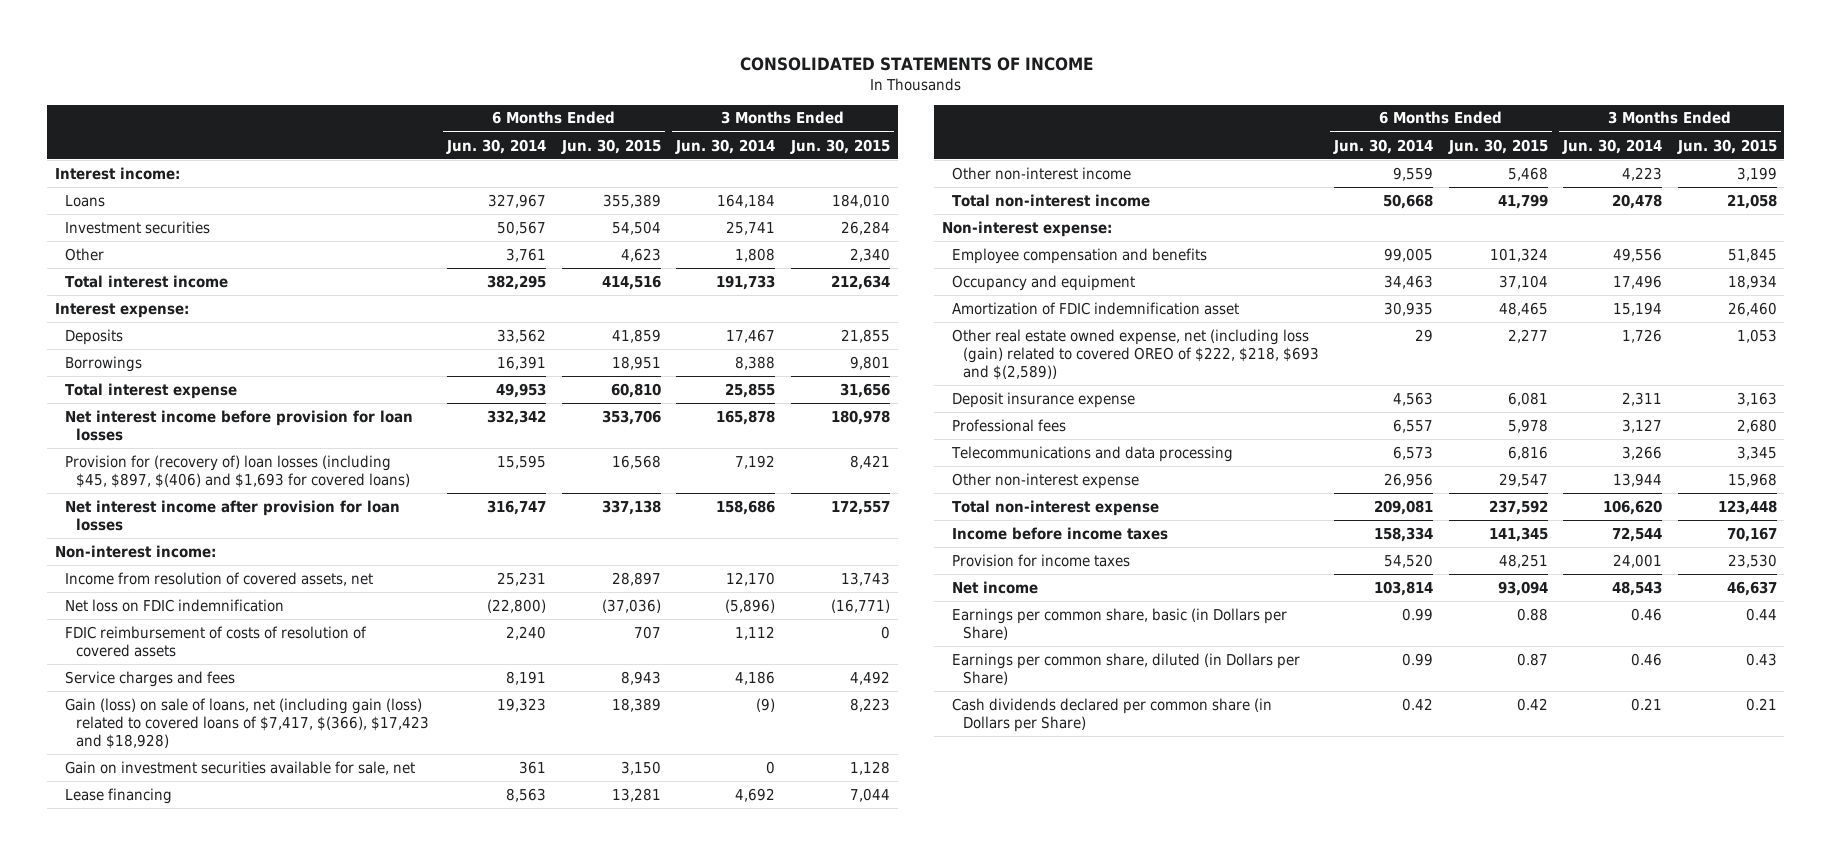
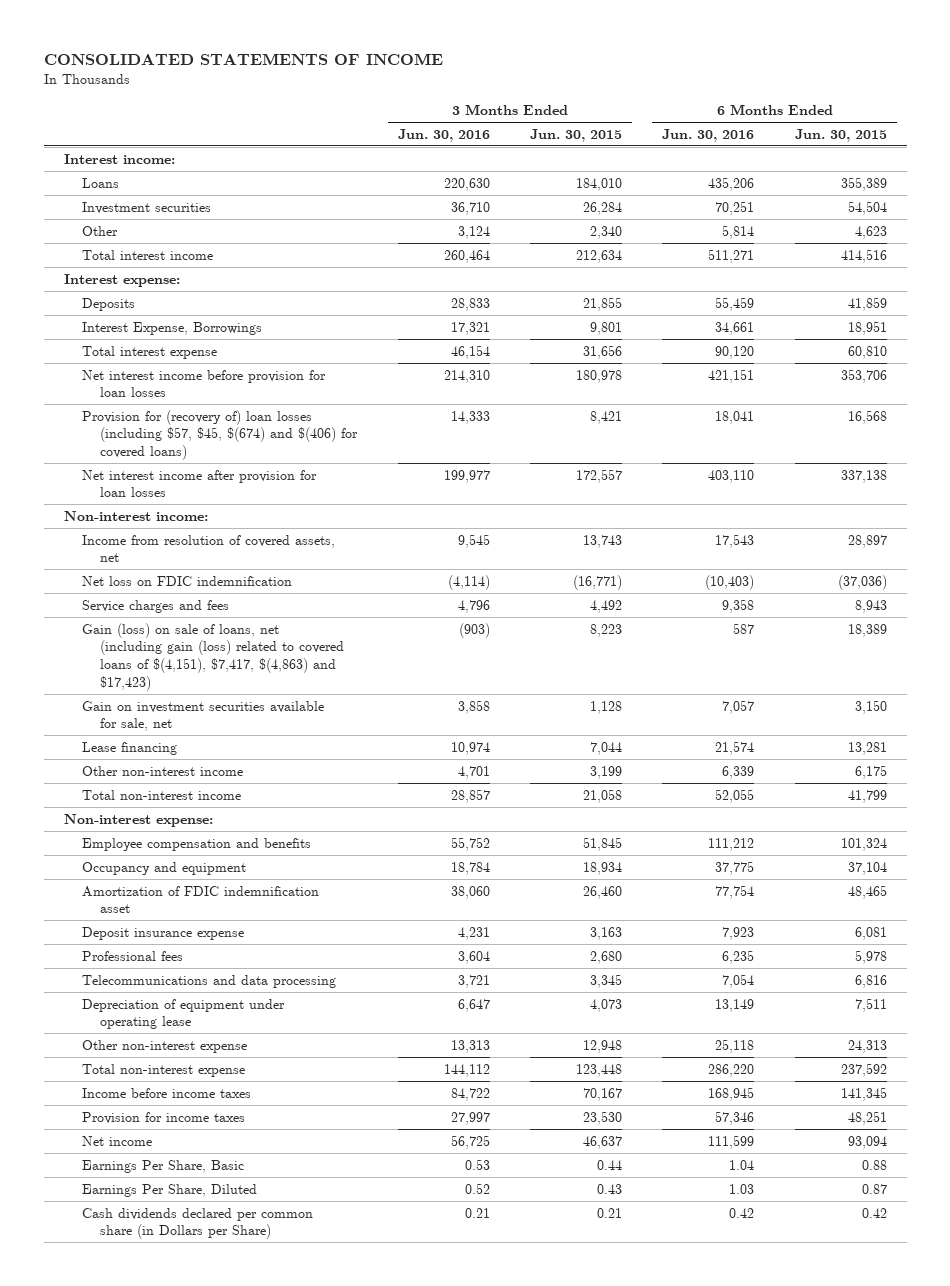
[446,138,547,154] Jun. 30, 2014 -> none
[675,138,776,154] Jun. 30, 2014 -> none
none -> [397,128,490,142] Jun. 30, 2016
none -> [662,128,755,142] Jun. 30, 2016
[65,355,143,372] Borrowings -> [82,321,263,335] Interest Expense, Borrowings
[65,454,410,488] Provision for (recovery of) loan losses (including $45, $897, $(406) and $1,693 for covered loans) -> [82,409,359,461] Provision for (recovery of) loan losses (including $57, $45, $(674) and $(406) for covered loans)
[65,625,368,657] FDIC reimbursement of costs of resolution of covered assets -> none
[65,697,429,749] Gain (loss) on sale of loans, net (including gain (loss) related to covered loans of $7,417, $(366), $17,423 and $18,928) -> [82,622,345,691] Gain (loss) on sale of loans, net (including gain (loss) related to covered loans of $(4,151), $7,417, $(4,863) and $17,423)
[1507,166,1548,181] 5,468 -> [854,764,887,779] 6,175
[952,328,1319,380] Other real estate owned expense, net (including loss (gain) related to covered OREO of $222, $218, $693 and $(2,589)) -> none
none -> [82,998,286,1030] Depreciation of equipment under operating lease
[1498,472,1548,487] 29,547 -> [847,1039,887,1053] 24,313
[1727,472,1777,487] 15,968 -> [583,1039,623,1053] 12,948
[952,607,1288,640] Earnings per common share, basic (in Dollars per Share) -> [82,1159,245,1173] Earnings Per Share, Basic
[952,652,1301,685] Earnings per common share, diluted (in Dollars per Share) -> [82,1183,258,1197] Earnings Per Share, Diluted

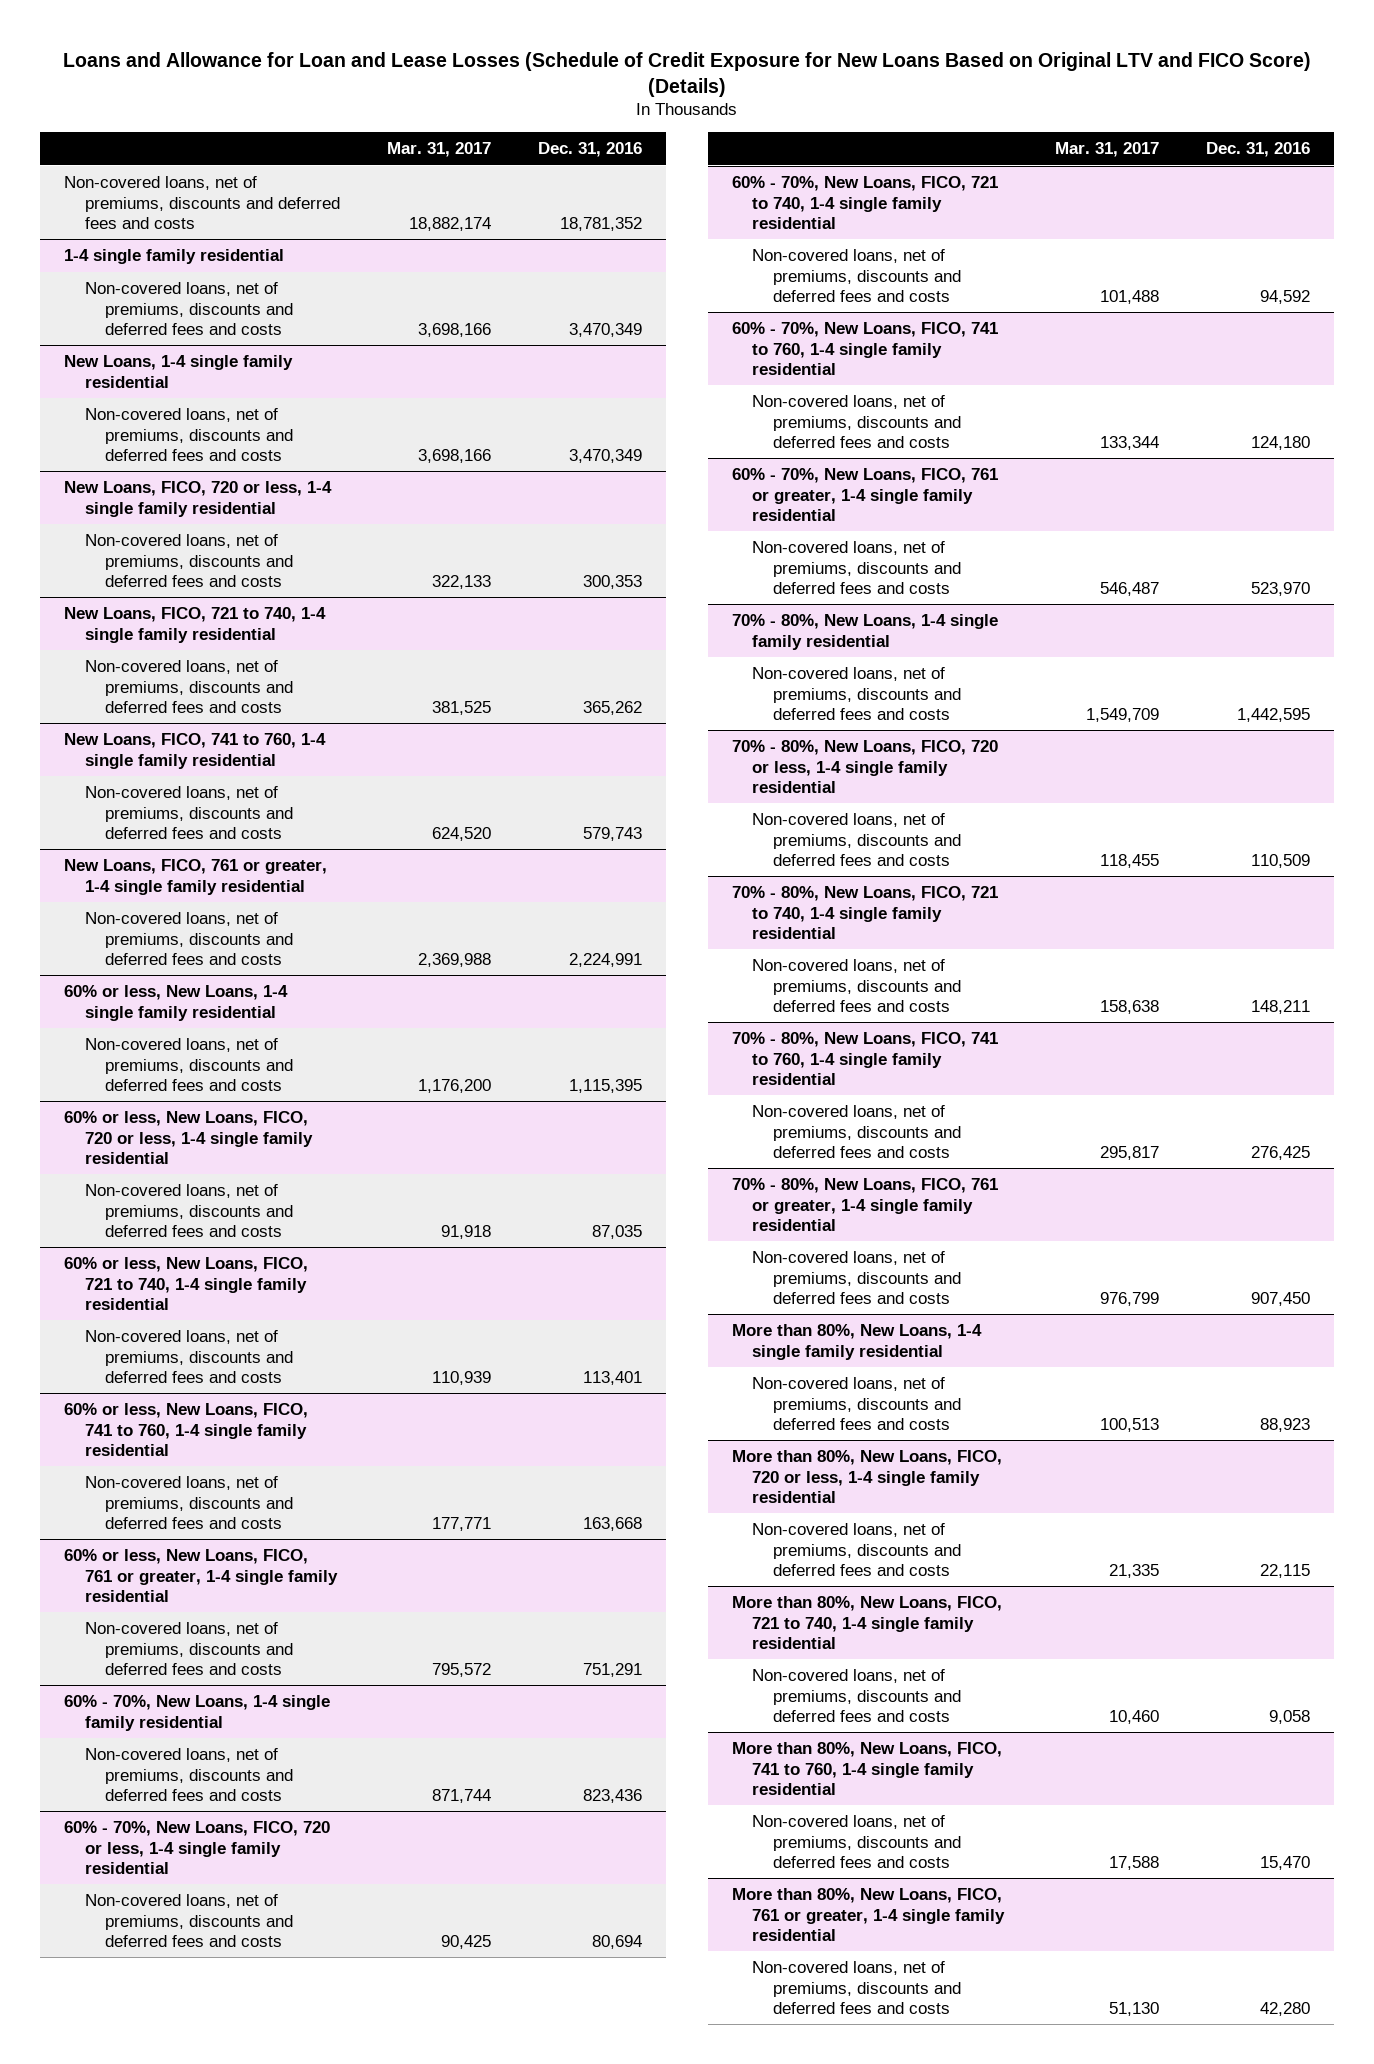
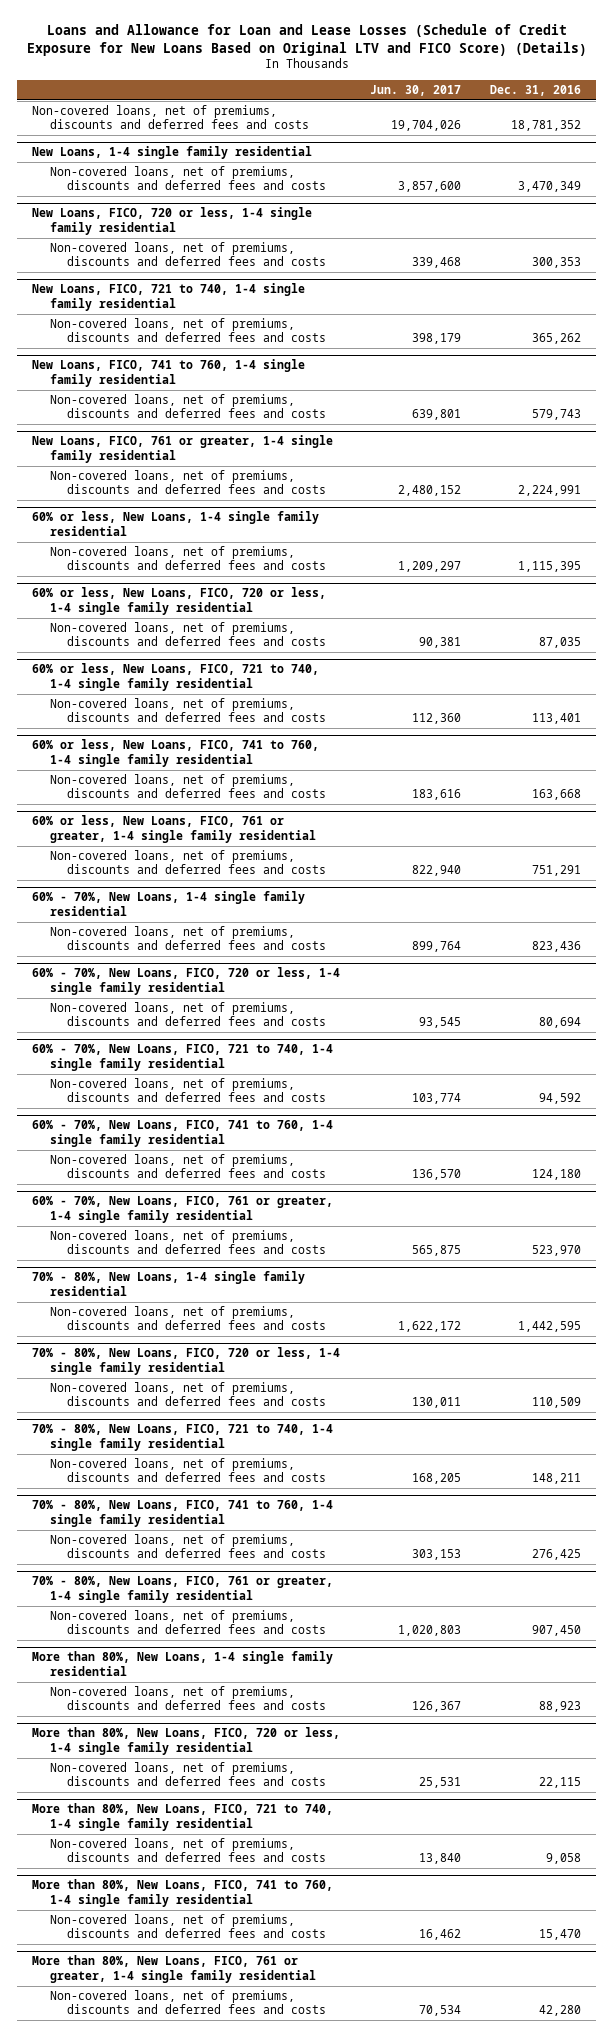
[387,142,492,158] Mar. 31, 2017 -> none
none -> [369,84,461,96] Jun. 30, 2017
[64,249,285,265] 1-4 single family residential -> none
[84,282,294,335] Non-covered loans, net of premiums, discounts and deferred fees and costs -> none

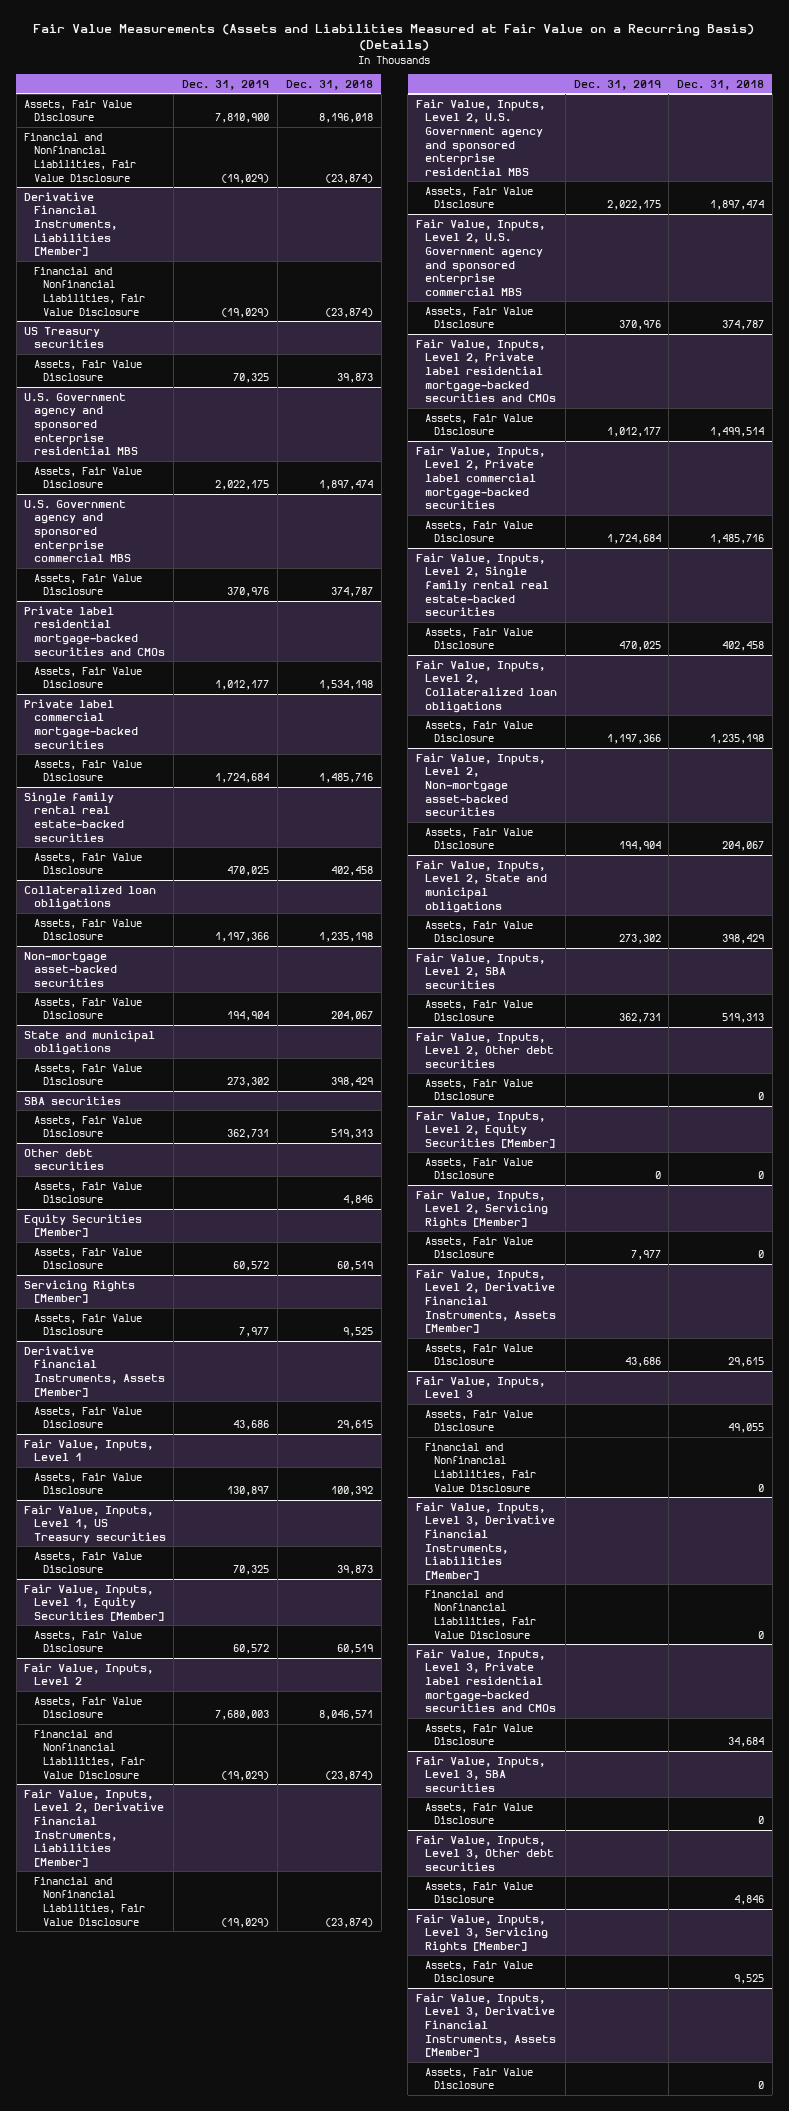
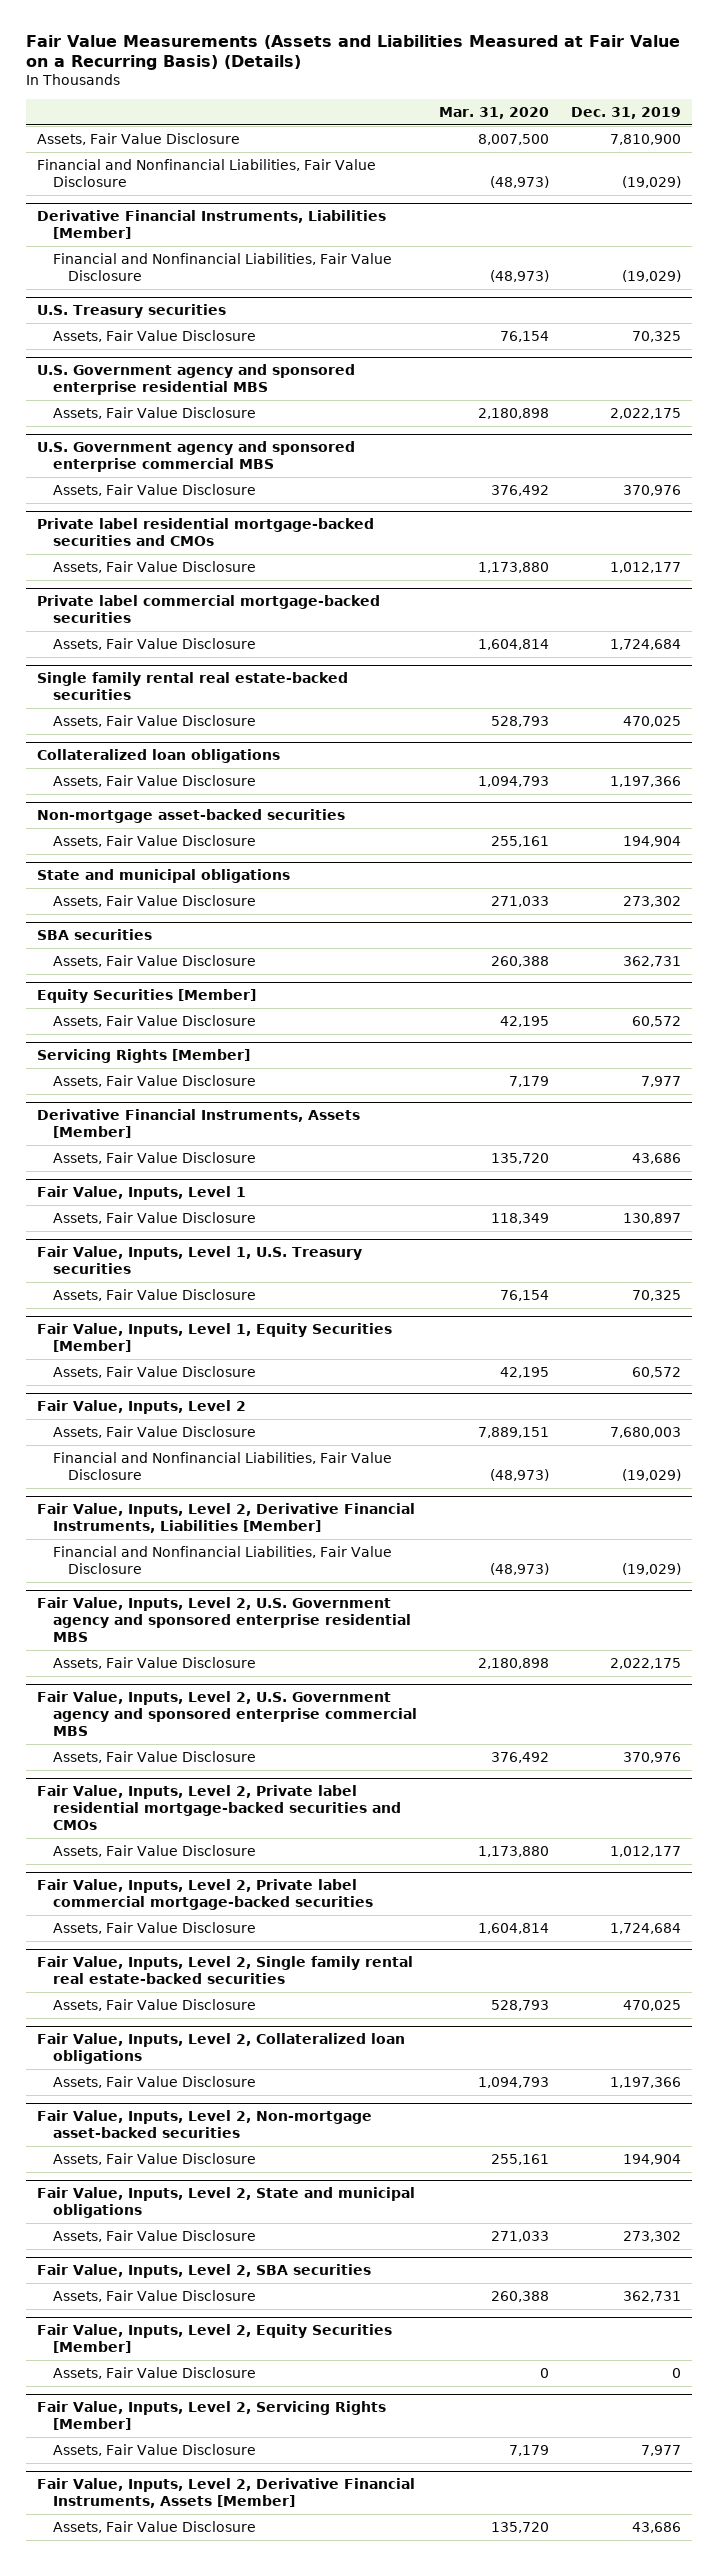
[285,79,373,90] Dec. 31, 2018 -> none
none -> [438,106,549,119] Mar. 31, 2020
[24,326,104,349] US Treasury securities -> [36,304,226,319] U.S. Treasury securities
[24,1148,104,1171] Other debt securities -> none
[33,1181,142,1204] Assets, Fair Value Disclosure -> none
[24,1504,166,1543] Fair Value, Inputs, Level 1, US Treasury securities -> [36,1246,362,1275] Fair Value, Inputs, Level 1, U.S. Treasury securities
[415,1031,555,1068] Fair Value, Inputs, Level 2, Other debt securities -> none
[425,1078,534,1101] Assets, Fair Value Disclosure -> none
[415,1375,545,1399] Fair Value, Inputs, Level 3 -> none
[425,1409,534,1432] Assets, Fair Value Disclosure -> none
[425,1442,537,1492] Financial and Nonfinancial Liabilities, Fair Value Disclosure -> none
[415,1501,556,1580] Fair Value, Inputs, Level 3, Derivative Financial Instruments, Liabilities [Member] -> none
[425,1589,537,1639] Financial and Nonfinancial Liabilities, Fair Value Disclosure -> none
[415,1648,557,1713] Fair Value, Inputs, Level 3, Private label residential mortgage-backed securities and CMOs -> none
[425,1723,534,1746] Assets, Fair Value Disclosure -> none
[415,1755,545,1792] Fair Value, Inputs, Level 3, SBA securities -> none
[425,1802,534,1825] Assets, Fair Value Disclosure -> none
[415,1834,555,1871] Fair Value, Inputs, Level 3, Other debt securities -> none
[425,1881,534,1904] Assets, Fair Value Disclosure -> none
[415,1913,549,1953] Fair Value, Inputs, Level 3, Servicing Rights [Member] -> none
[425,1960,534,1983] Assets, Fair Value Disclosure -> none
[415,1992,557,2058] Fair Value, Inputs, Level 3, Derivative Financial Instruments, Assets [Member] -> none
[425,2067,534,2090] Assets, Fair Value Disclosure -> none

